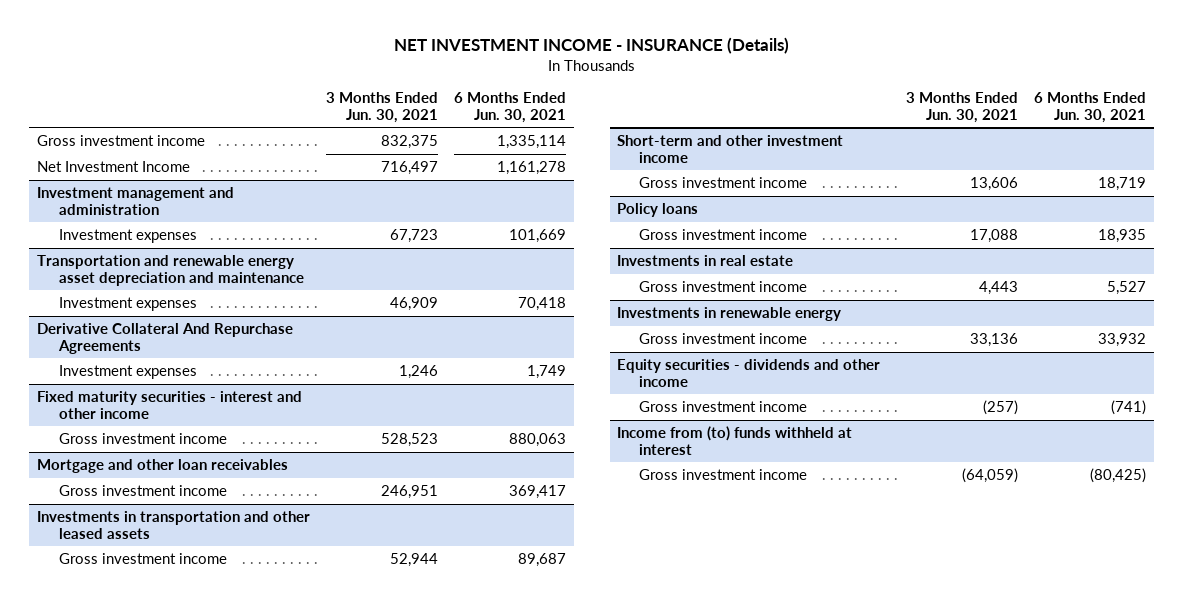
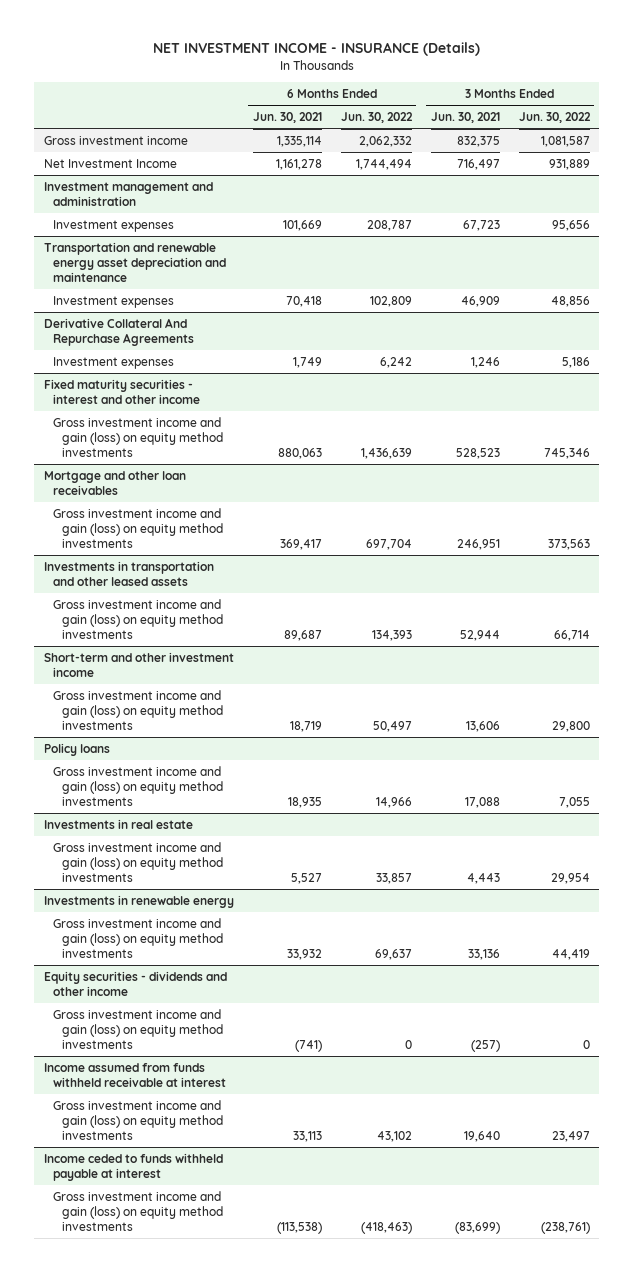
none -> [340,112,413,124] Jun. 30, 2022
none -> [518,112,591,124] Jun. 30, 2022
[58,432,227,444] Gross investment income -> [52,416,223,457] Gross investment income and gain (loss) on equity method investments
[58,484,227,496] Gross investment income -> [52,507,223,548] Gross investment income and gain (loss) on equity method investments
[58,552,227,564] Gross investment income -> [52,598,223,639] Gross investment income and gain (loss) on equity method investments
[639,176,808,188] Gross investment income -> [52,689,223,730] Gross investment income and gain (loss) on equity method investments
[639,228,808,240] Gross investment income -> [52,765,223,806] Gross investment income and gain (loss) on equity method investments
[639,280,808,292] Gross investment income -> [52,841,223,882] Gross investment income and gain (loss) on equity method investments
[639,332,808,344] Gross investment income -> [52,917,223,958] Gross investment income and gain (loss) on equity method investments
[639,468,808,480] Gross investment income -> none
[639,400,808,412] Gross investment income -> [52,1008,223,1049] Gross investment income and gain (loss) on equity method investments
[617,425,853,455] Income from (to) funds withheld at interest -> [43,1062,226,1087] Income assumed from funds withheld receivable at interest
none -> [52,1099,223,1140] Gross investment income and gain (loss) on equity method investments
none -> [43,1152,223,1181] Income ceded to funds withheld payable at interest
none -> [52,1190,223,1231] Gross investment income and gain (loss) on equity method investments

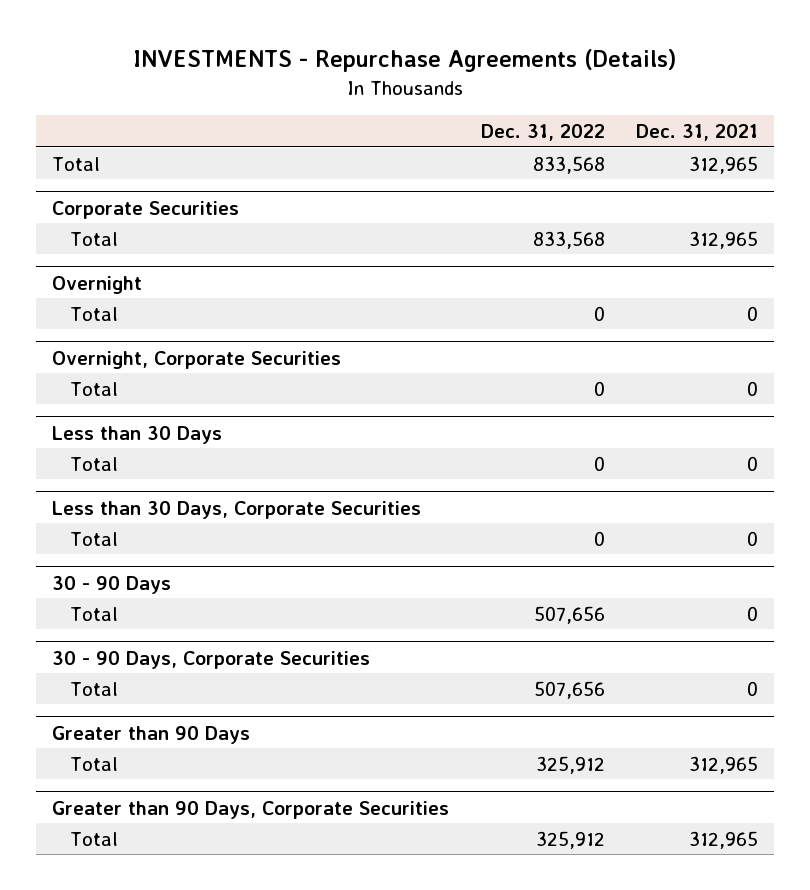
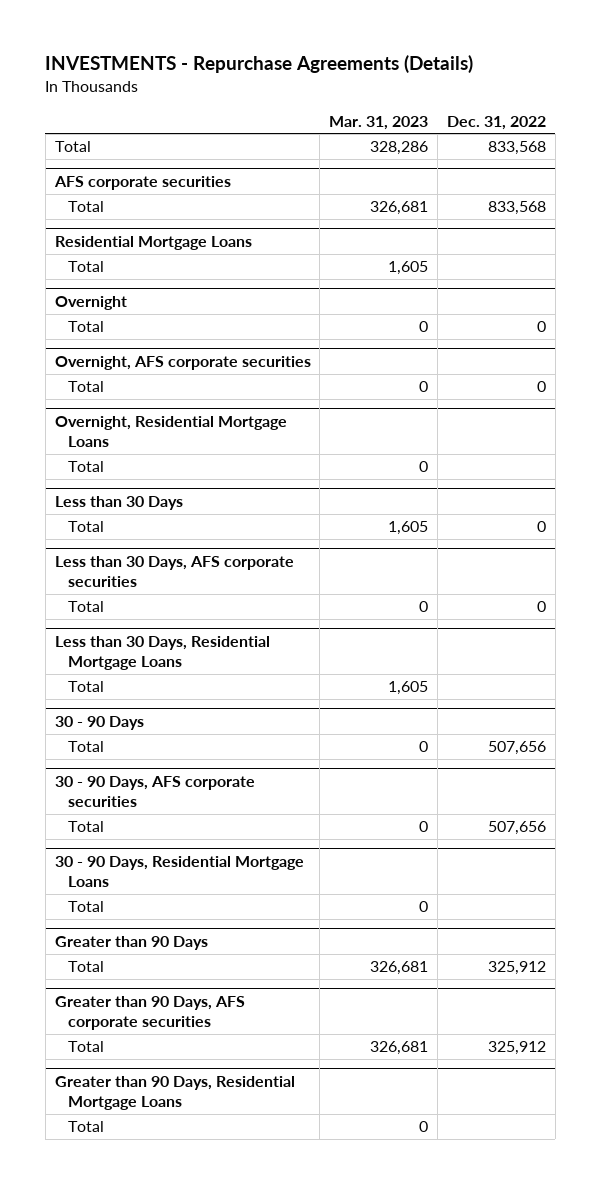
[636,123,759,141] Dec. 31, 2021 -> none
none -> [329,115,429,130] Mar. 31, 2023
[51,200,239,219] Corporate Securities -> [53,176,231,191] AFS corporate securities
none -> [54,236,252,251] Residential Mortgage Loans
none -> [68,261,105,273] Total
[51,350,341,369] Overnight, Corporate Securities -> [54,356,311,371] Overnight, AFS corporate securities
none -> [54,416,287,447] Overnight, Residential Mortgage Loans
none -> [68,461,105,473] Total
[51,500,421,519] Less than 30 Days, Corporate Securities -> [54,556,294,587] Less than 30 Days, AFS corporate securities
none -> [54,636,270,670] Less than 30 Days, Residential Mortgage Loans
none -> [68,681,105,693] Total
[51,650,370,669] 30 - 90 Days, Corporate Securities -> [54,776,255,807] 30 - 90 Days, AFS corporate securities
none -> [54,856,304,887] 30 - 90 Days, Residential Mortgage Loans
none -> [68,901,105,913] Total
[51,800,449,819] Greater than 90 Days, Corporate Securities -> [54,996,245,1030] Greater than 90 Days, AFS corporate securities
none -> [54,1076,295,1110] Greater than 90 Days, Residential Mortgage Loans
none -> [68,1121,105,1133] Total

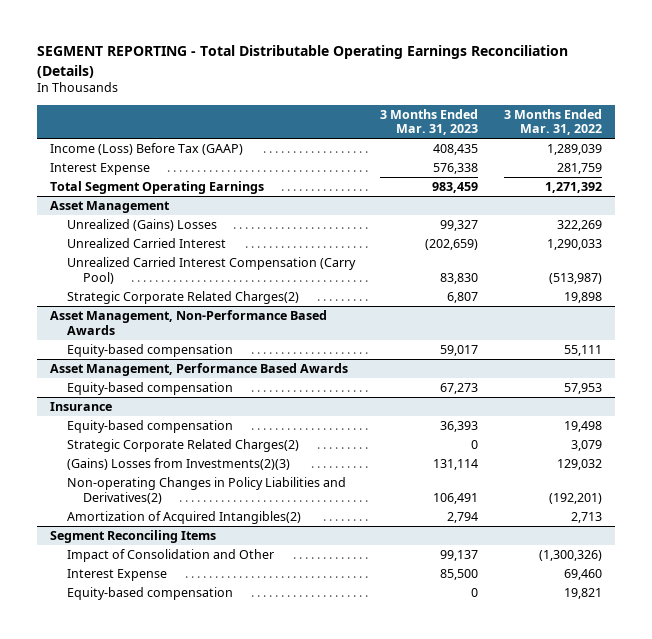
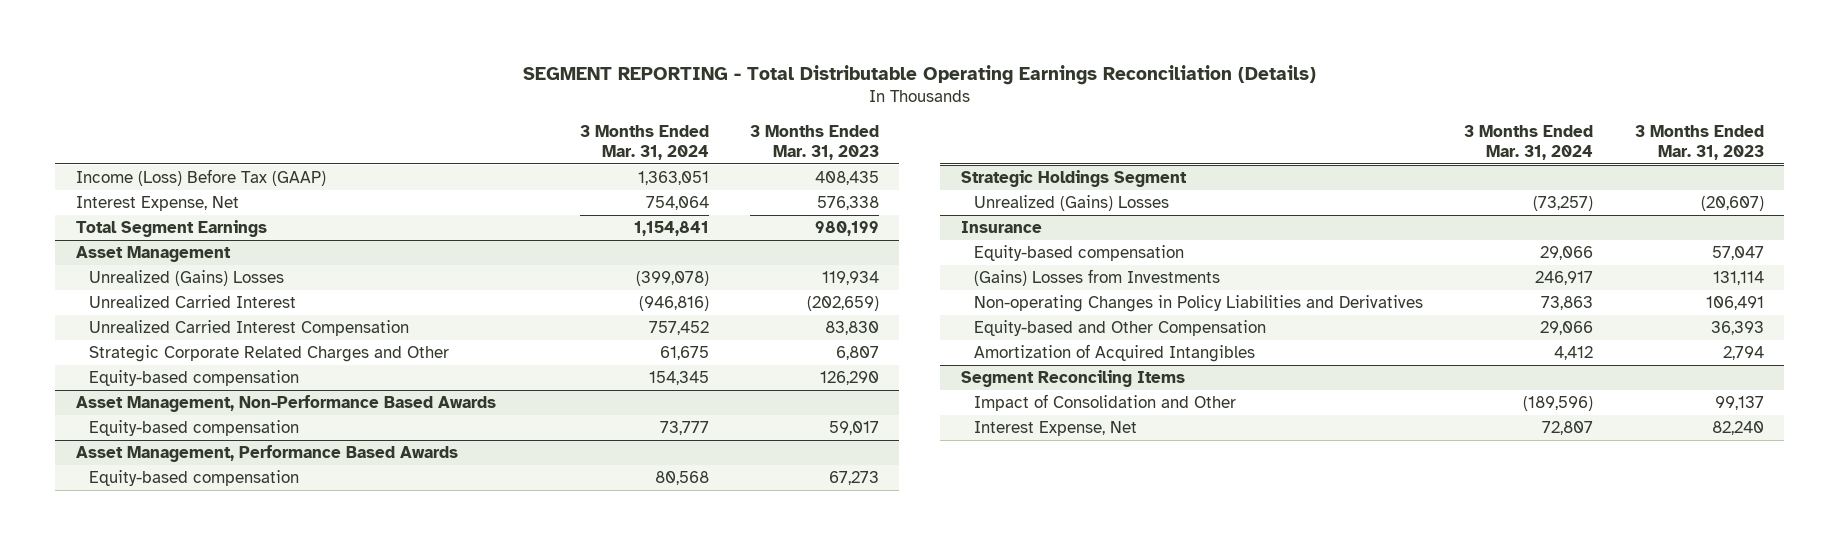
[504,108,603,136] 3 Months Ended Mar. 31, 2022 -> none
none -> [579,124,709,160] 3 Months Ended Mar. 31, 2024
[50,162,151,175] Interest Expense -> [75,195,239,211] Interest Expense, Net
[50,180,265,194] Total Segment Operating Earnings -> [75,219,267,237] Total Segment Earnings
[432,181,479,193] 983,459 -> [814,220,879,236] 980,199
[440,219,479,231] 99,327 -> [821,270,879,285] 119,934
[66,256,356,284] Unrealized Carried Interest Compensation (Carry Pool) -> [89,319,410,336] Unrealized Carried Interest Compensation
[66,290,299,304] Strategic Corporate Related Charges(2) -> [89,344,450,362] Strategic Corporate Related Charges and Other
none -> [89,369,300,386] Equity-based compensation
none -> [960,169,1187,187] Strategic Holdings Segment
none -> [974,194,1170,211] Unrealized (Gains) Losses
[66,438,299,452] Strategic Corporate Related Charges(2) -> none
[440,420,479,432] 36,393 -> [1711,245,1764,260] 57,047
[66,457,290,470] (Gains) Losses from Investments(2)(3) -> [974,268,1221,286] (Gains) Losses from Investments
[66,476,346,504] Non-operating Changes in Policy Liabilities and Derivatives(2) -> [974,294,1424,312] Non-operating Changes in Policy Liabilities and Derivatives
none -> [974,319,1267,336] Equity-based and Other Compensation
[66,510,301,524] Amortization of Acquired Intangibles(2) -> [974,343,1256,362] Amortization of Acquired Intangibles
[66,586,233,600] Equity-based compensation -> none
[66,568,167,581] Interest Expense -> [974,420,1138,436] Interest Expense, Net
[440,568,479,580] 85,500 -> [1711,420,1764,435] 82,240

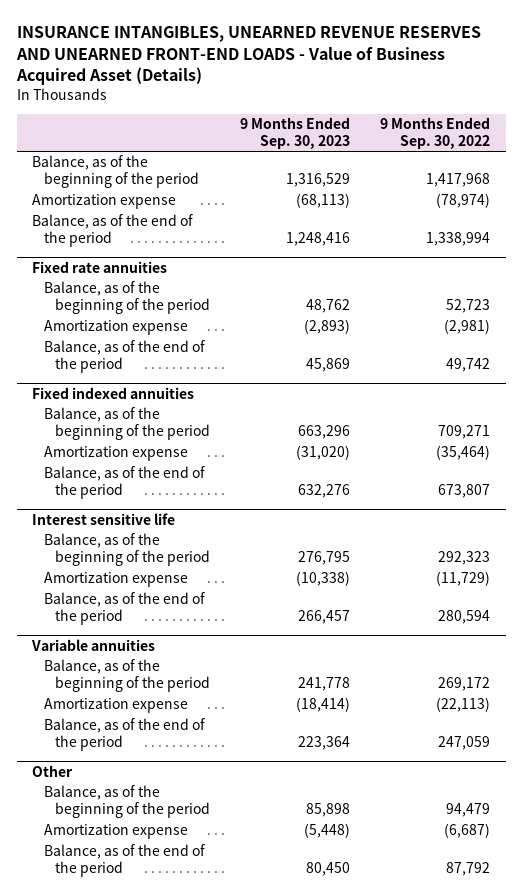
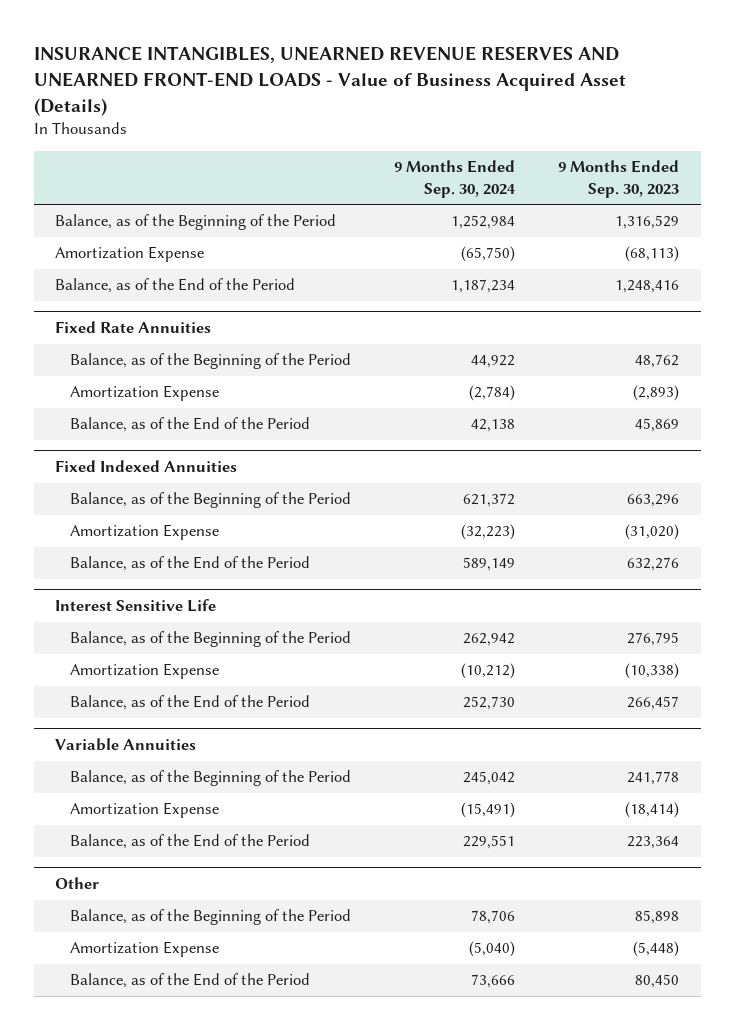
[380,117,491,150] 9 Months Ended Sep. 30, 2022 -> none
none -> [394,160,517,198] 9 Months Ended Sep. 30, 2024
[32,155,199,189] Balance, as of the beginning of the period -> [55,214,337,231] Balance, as of the Beginning of the Period
[32,194,177,210] Amortization expense -> [55,246,205,263] Amortization Expense
[32,214,194,248] Balance, as of the end of the period -> [55,278,296,294] Balance, as of the End of the Period
[32,260,168,273] Fixed rate annuities -> [55,321,212,334] Fixed Rate Annuities
[43,281,210,315] Balance, as of the beginning of the period -> [70,353,352,370] Balance, as of the Beginning of the Period
[43,320,188,336] Amortization expense -> [70,385,220,402] Amortization Expense
[43,340,205,374] Balance, as of the end of the period -> [70,417,311,433] Balance, as of the End of the Period
[32,386,195,399] Fixed indexed annuities -> [55,460,238,473] Fixed Indexed Annuities
[43,407,210,441] Balance, as of the beginning of the period -> [70,492,352,509] Balance, as of the Beginning of the Period
[43,446,188,462] Amortization expense -> [70,524,220,541] Amortization Expense
[43,466,205,500] Balance, as of the end of the period -> [70,556,311,572] Balance, as of the End of the Period
[32,512,176,525] Interest sensitive life -> [55,599,217,613] Interest Sensitive Life
[43,533,210,567] Balance, as of the beginning of the period -> [70,631,352,648] Balance, as of the Beginning of the Period
[43,572,188,588] Amortization expense -> [70,663,220,680] Amortization Expense
[43,592,205,626] Balance, as of the end of the period -> [70,695,311,711] Balance, as of the End of the Period
[31,638,156,651] Variable annuities -> [55,738,197,752] Variable Annuities
[43,659,210,693] Balance, as of the beginning of the period -> [70,770,352,787] Balance, as of the Beginning of the Period
[43,698,188,714] Amortization expense -> [70,802,220,819] Amortization Expense
[43,718,205,752] Balance, as of the end of the period -> [70,834,311,850] Balance, as of the End of the Period
[43,785,210,819] Balance, as of the beginning of the period -> [70,909,352,926] Balance, as of the Beginning of the Period
[43,824,188,840] Amortization expense -> [70,941,220,958] Amortization Expense
[43,844,205,878] Balance, as of the end of the period -> [70,973,311,989] Balance, as of the End of the Period

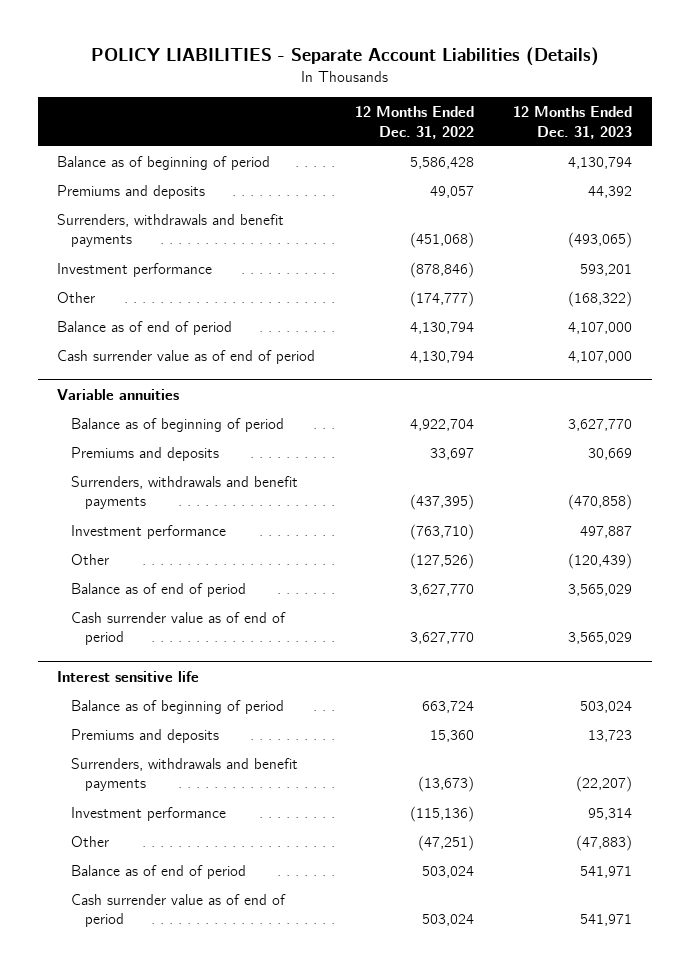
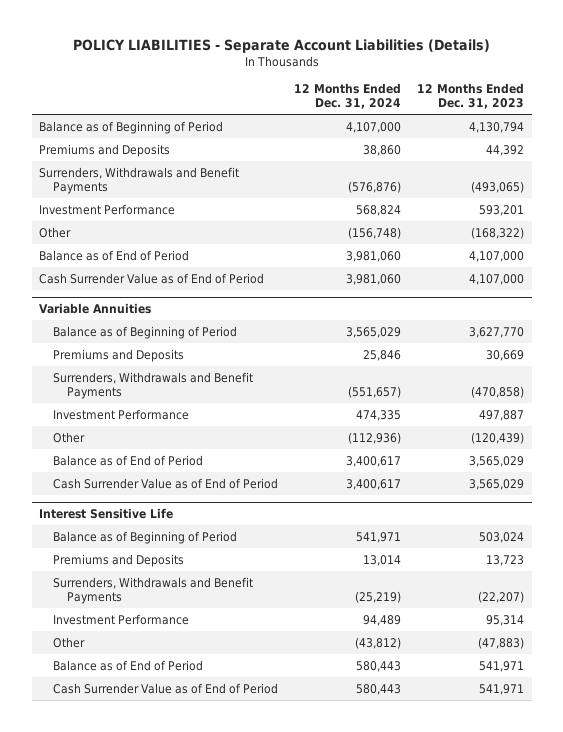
[354,105,474,139] 12 Months Ended Dec. 31, 2022 -> none
none -> [294,83,402,110] 12 Months Ended Dec. 31, 2024
[57,155,271,170] Balance as of beginning of period -> [39,120,224,134] Balance as of Beginning of Period
[57,184,206,199] Premiums and deposits -> [39,143,171,157] Premiums and Deposits
[57,213,285,248] Surrenders, withdrawals and benefit payments -> [39,166,240,194] Surrenders, Withdrawals and Benefit Payments
[57,262,213,277] Investment performance -> [39,203,176,215] Investment Performance
[57,320,233,335] Balance as of end of period -> [39,249,190,261] Balance as of End of Period
[57,349,316,364] Cash surrender value as of end of period -> [39,272,265,284] Cash Surrender Value as of End of Period
[57,388,180,400] Variable annuities -> [39,302,152,314] Variable Annuities
[71,417,285,432] Balance as of beginning of period -> [53,325,238,339] Balance as of Beginning of Period
[71,446,220,461] Premiums and deposits -> [53,348,185,362] Premiums and Deposits
[71,475,299,510] Surrenders, withdrawals and benefit payments -> [53,371,254,399] Surrenders, Withdrawals and Benefit Payments
[71,524,227,539] Investment performance -> [53,408,190,420] Investment Performance
[71,582,247,597] Balance as of end of period -> [53,454,204,466] Balance as of End of Period
[71,611,287,646] Cash surrender value as of end of period -> [53,477,279,489] Cash Surrender Value as of End of Period
[57,670,200,682] Interest sensitive life -> [39,507,174,519] Interest Sensitive Life
[71,699,285,714] Balance as of beginning of period -> [53,530,238,544] Balance as of Beginning of Period
[71,728,220,743] Premiums and deposits -> [53,553,185,567] Premiums and Deposits
[71,757,299,792] Surrenders, withdrawals and benefit payments -> [53,576,254,604] Surrenders, Withdrawals and Benefit Payments
[71,806,227,821] Investment performance -> [53,613,190,625] Investment Performance
[71,864,247,879] Balance as of end of period -> [53,659,204,671] Balance as of End of Period
[71,893,287,928] Cash surrender value as of end of period -> [53,682,279,694] Cash Surrender Value as of End of Period

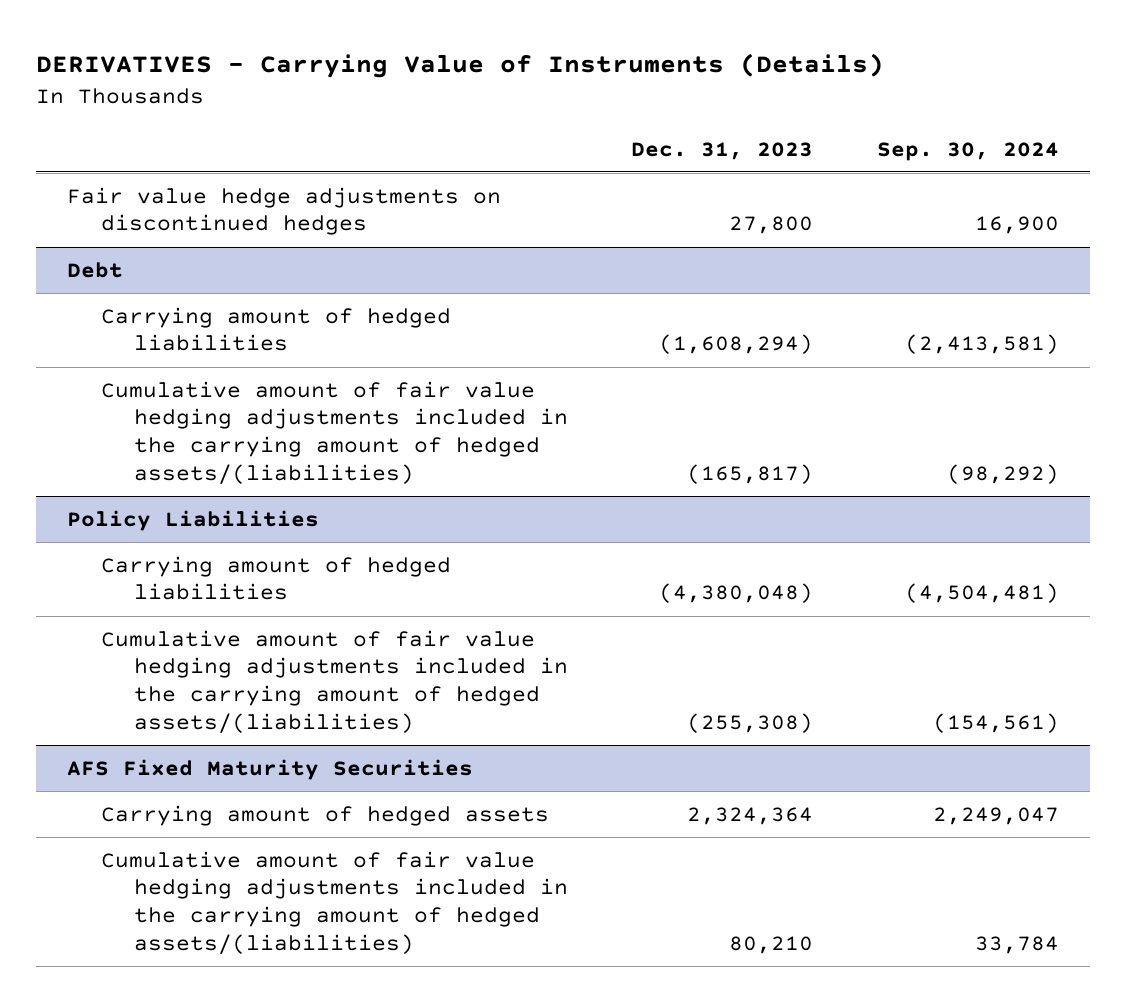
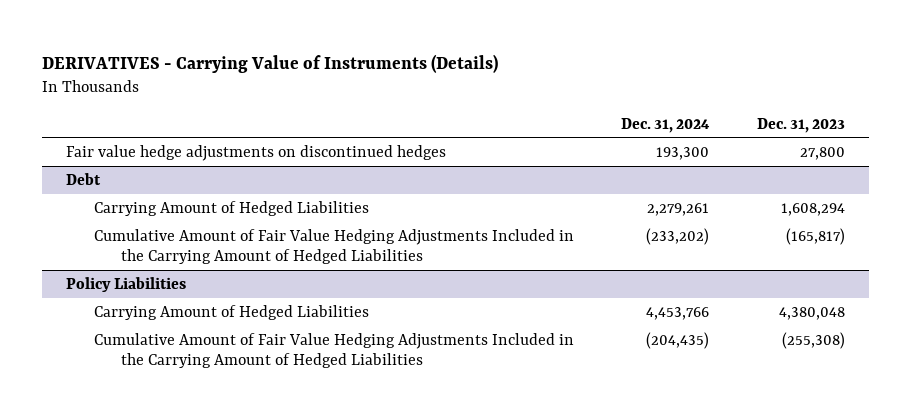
[876,141,1059,161] Sep. 30, 2024 -> none
none -> [621,117,711,133] Dec. 31, 2024
[100,306,451,352] Carrying amount of hedged liabilities -> [93,200,369,216] Carrying Amount of Hedged Liabilities
[659,334,814,355] (1,608,294) -> [780,202,845,216] 1,608,294
[100,380,568,484] Cumulative amount of fair value hedging adjustments included in the carrying amount of hedged assets/(liabilities) -> [93,228,574,265] Cumulative Amount of Fair Value Hedging Adjustments Included in the Carrying Amount of Hedged Liabilities
[67,758,474,780] AFS Fixed Maturity Securities -> none
[100,804,549,826] Carrying amount of hedged assets -> none
[100,850,568,954] Cumulative amount of fair value hedging adjustments included in the carrying amount of hedged assets/(liabilities) -> none
[100,555,451,601] Carrying amount of hedged liabilities -> [93,304,369,320] Carrying Amount of Hedged Liabilities
[659,583,814,604] (4,380,048) -> [778,306,845,320] 4,380,048
[100,629,568,733] Cumulative amount of fair value hedging adjustments included in the carrying amount of hedged assets/(liabilities) -> [93,332,574,369] Cumulative Amount of Fair Value Hedging Adjustments Included in the Carrying Amount of Hedged Liabilities

